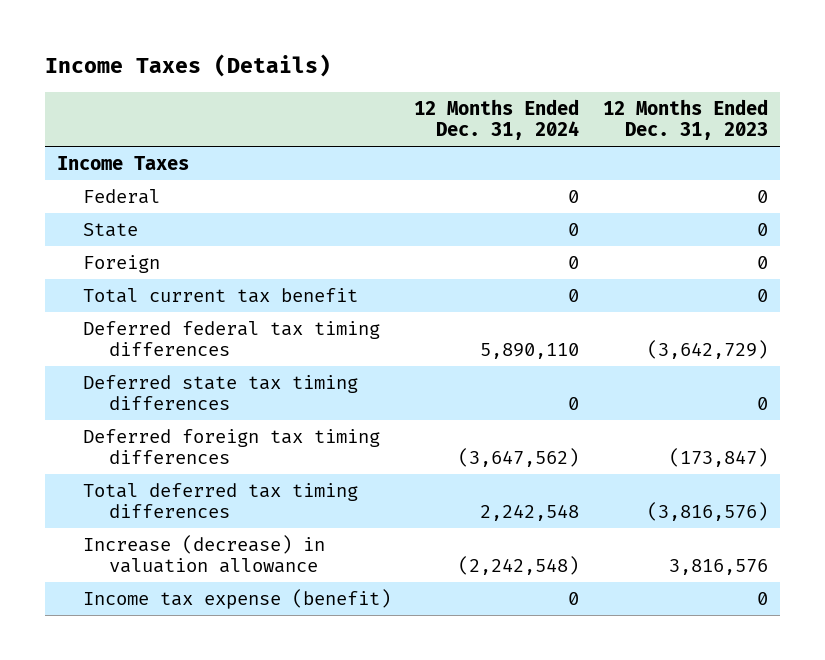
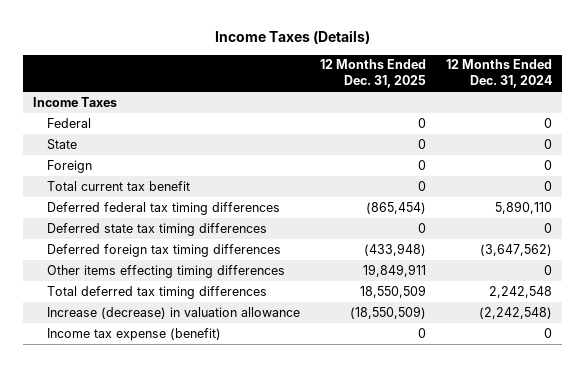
[603,98,769,141] 12 Months Ended Dec. 31, 2023 -> none
none -> [319,59,426,89] 12 Months Ended Dec. 31, 2025
none -> [46,264,285,278] Other items effecting timing differences

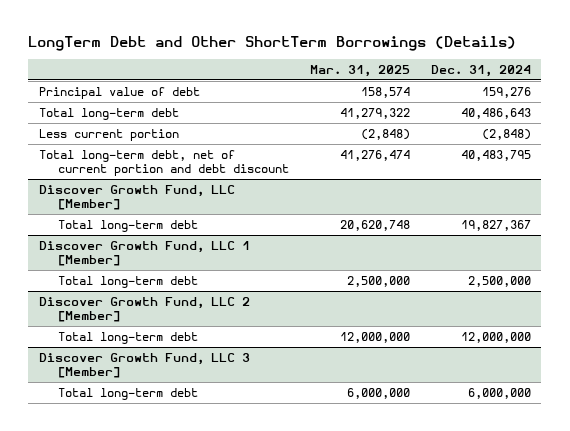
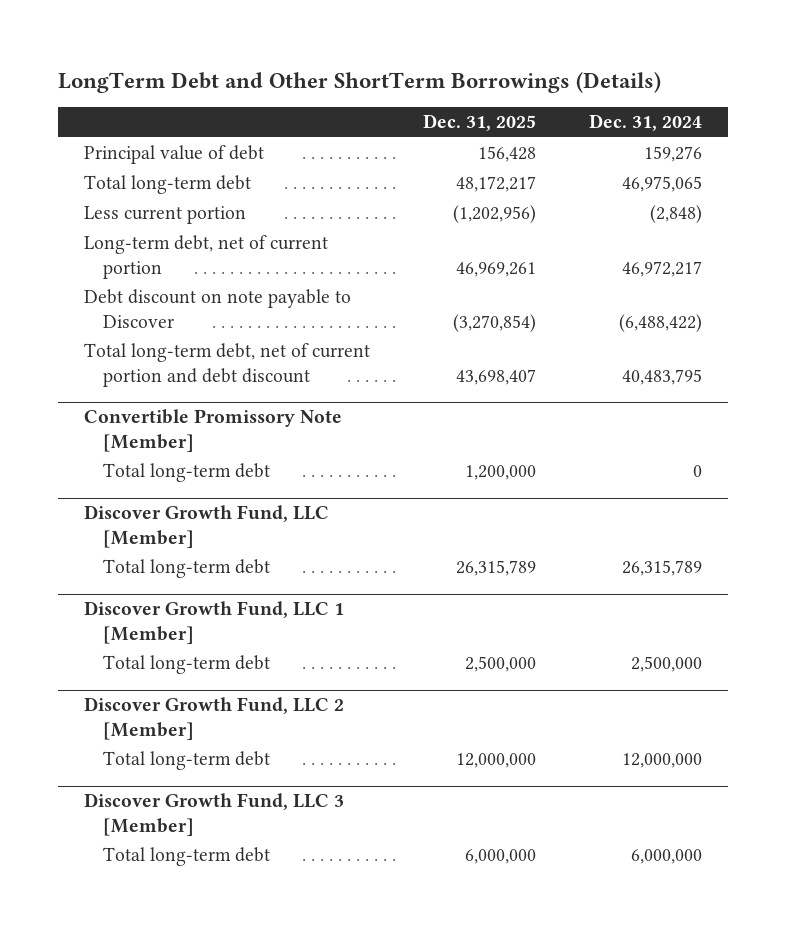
[309,65,410,78] Mar. 31, 2025 -> none
none -> [422,114,536,132] Dec. 31, 2025
[460,108,531,120] 40,486,643 -> [621,176,702,193] 46,975,065
none -> [84,235,329,279] Long-term debt, net of current portion
none -> [84,289,352,328] Debt discount on note payable to Discover
none -> [84,409,343,452] Convertible Promissory Note [Member]
none -> [103,463,271,483] Total long-term debt
[460,220,531,232] 19,827,367 -> [621,560,702,577] 26,315,789

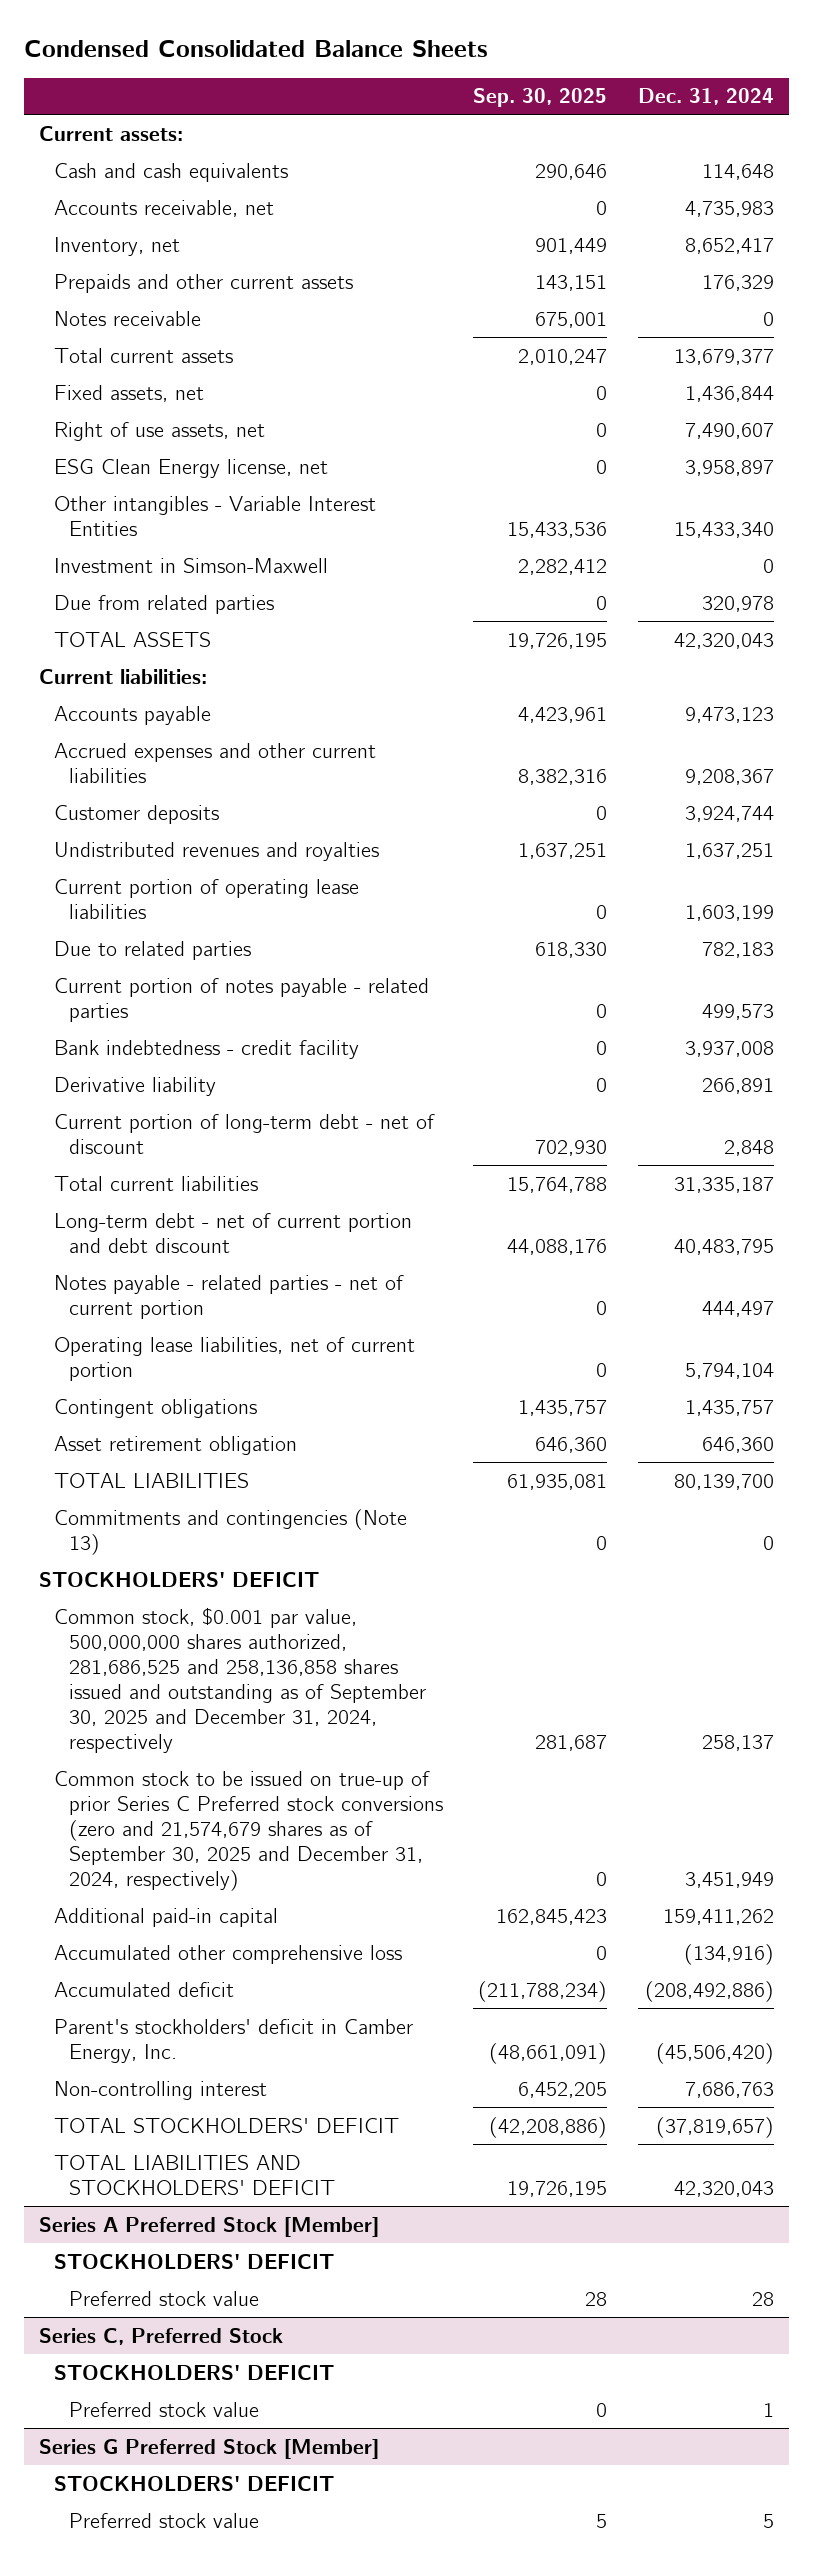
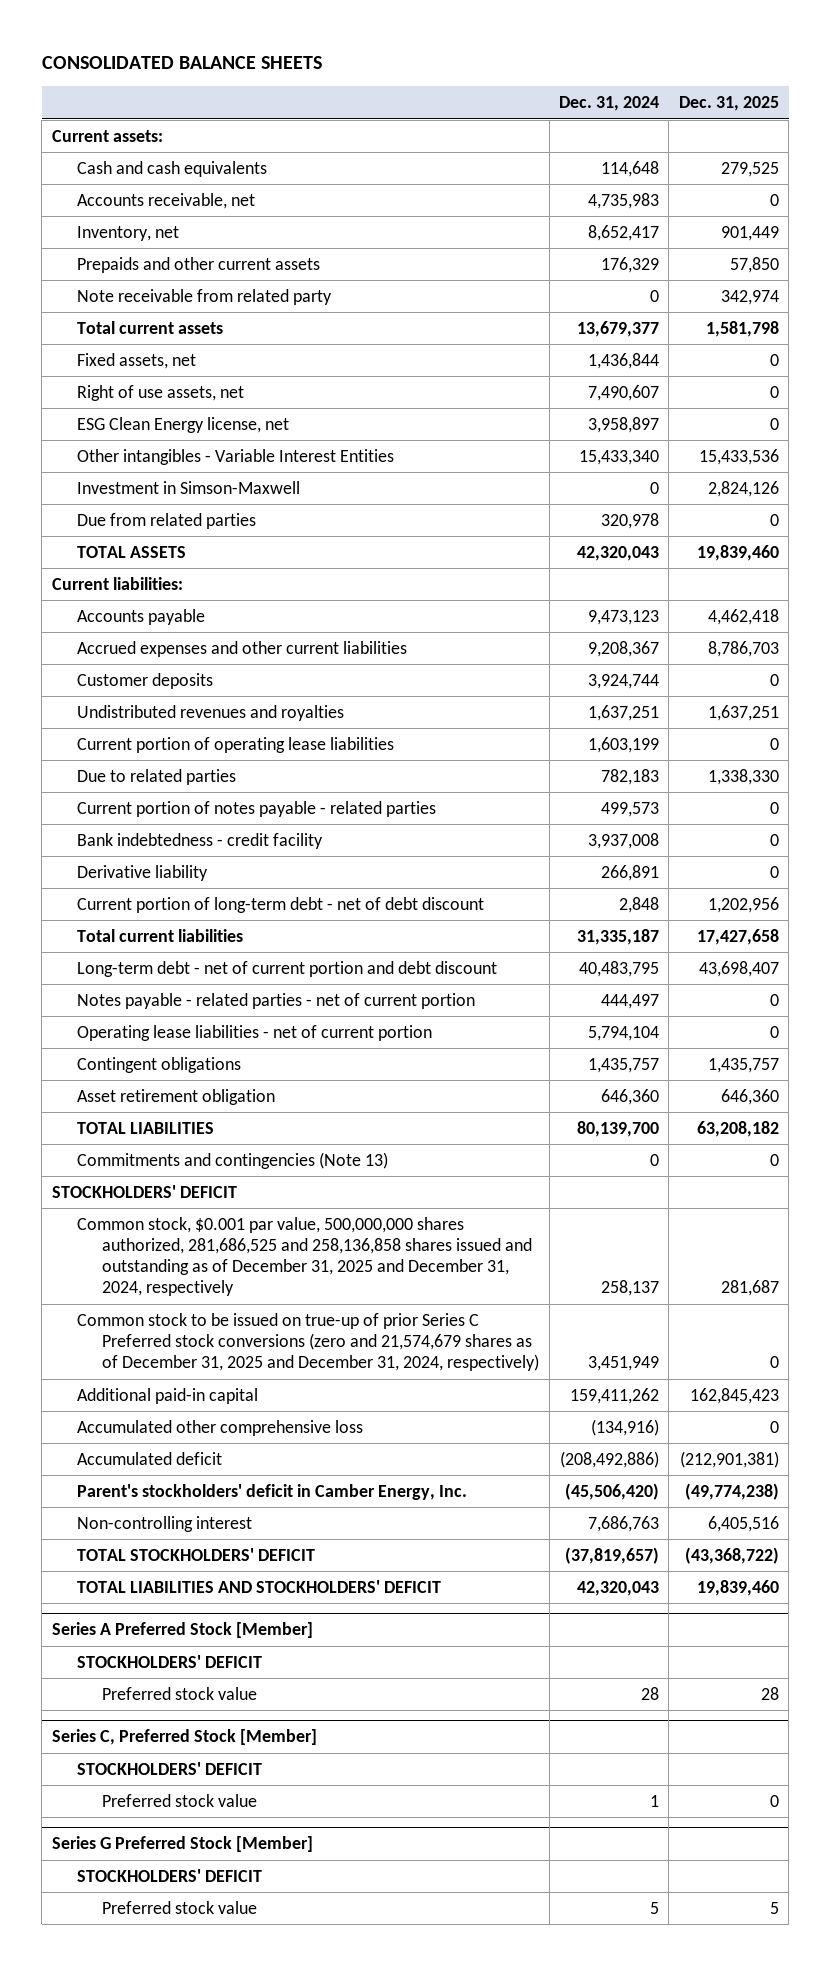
[23,39,488,57] Condensed Consolidated Balance Sheets -> [41,55,322,69] CONSOLIDATED BALANCE SHEETS
[473,88,608,108] Sep. 30, 2025 -> none
none -> [678,95,779,111] Dec. 31, 2025
[54,310,202,326] Notes receivable -> none
none -> [76,288,332,305] Note receivable from related party
[54,1113,436,1154] Current portion of long-term debt - net of discount -> [76,896,484,913] Current portion of long-term debt - net of debt discount
[54,1336,416,1381] Operating lease liabilities, net of current portion -> [76,1024,432,1041] Operating lease liabilities - net of current portion
[54,1606,427,1753] Common stock, $0.001 par value, 500,000,000 shares authorized, 281,686,525 and 258,136,858 shares issued and outstanding as of September 30, 2025 and December 31, 2024, respectively -> [76,1216,533,1297] Common stock, $0.001 par value, 500,000,000 shares authorized, 281,686,525 and 258,136,858 shares issued and outstanding as of December 31, 2025 and December 31, 2024, respectively
[54,1770,444,1891] Common stock to be issued on true-up of prior Series C Preferred stock conversions (zero and 21,574,679 shares as of September 30, 2025 and December 31, 2024, respectively) -> [76,1312,540,1372] Common stock to be issued on true-up of prior Series C Preferred stock conversions (zero and 21,574,679 shares as of December 31, 2025 and December 31, 2024, respectively)
[38,2327,283,2345] Series C, Preferred Stock -> [51,1729,317,1746] Series C, Preferred Stock [Member]

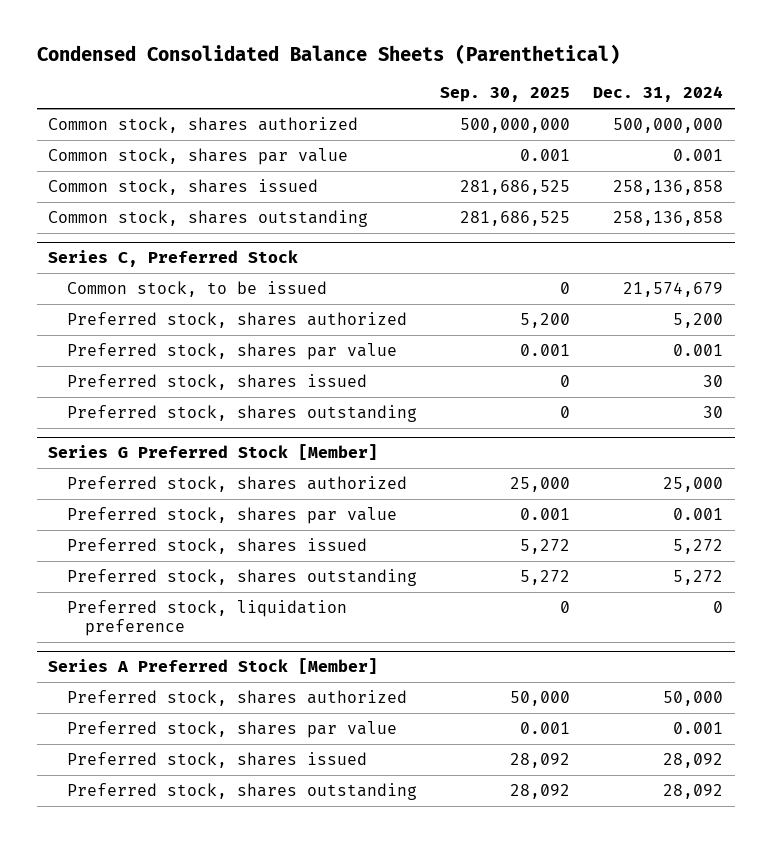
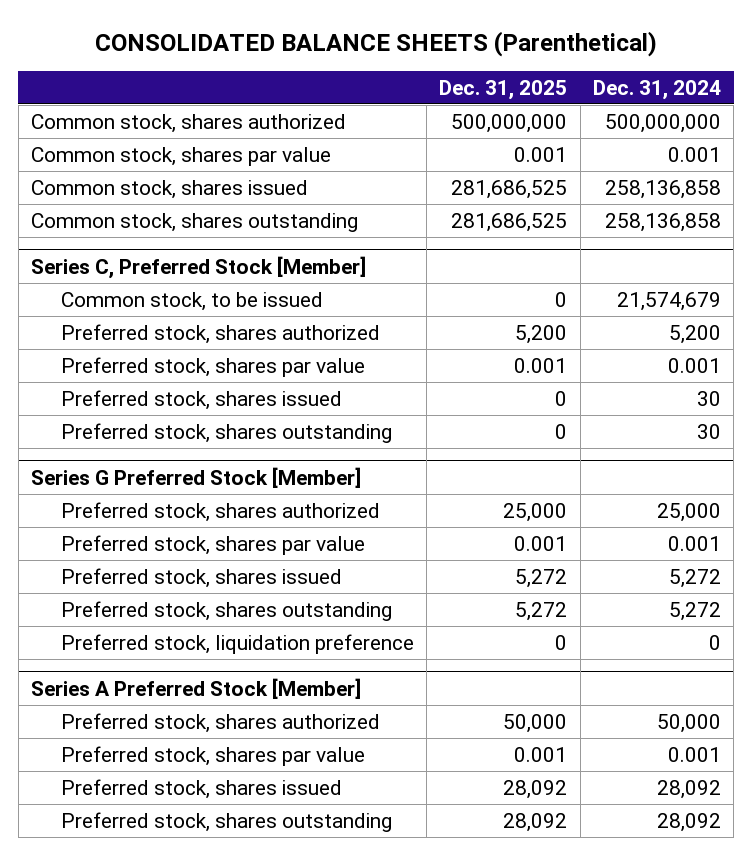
[36,44,620,65] Condensed Consolidated Balance Sheets (Parenthetical) -> [95,30,658,57] CONSOLIDATED BALANCE SHEETS (Parenthetical)
[439,87,570,103] Sep. 30, 2025 -> none
none -> [439,79,568,100] Dec. 31, 2025
[48,250,299,268] Series C, Preferred Stock -> [31,255,367,279] Series C, Preferred Stock [Member]

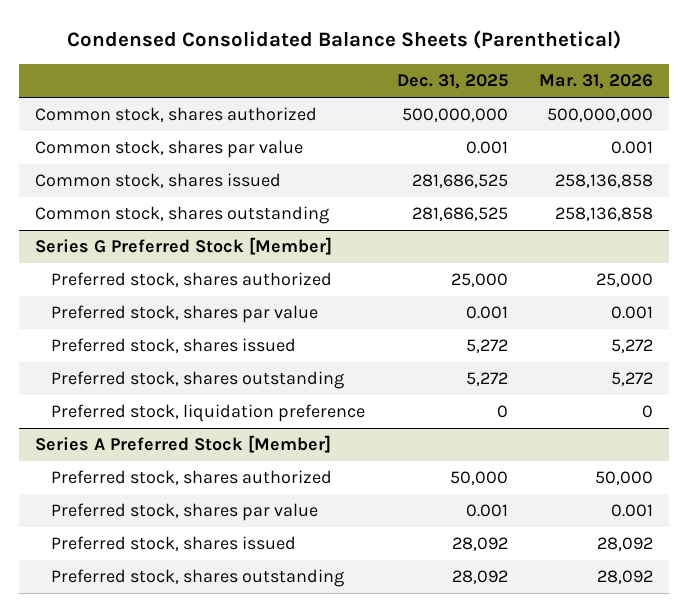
[95,30,658,57] CONSOLIDATED BALANCE SHEETS (Parenthetical) -> [66,30,621,50] Condensed Consolidated Balance Sheets (Parenthetical)
[593,79,722,100] Dec. 31, 2024 -> none
none -> [539,74,654,90] Mar. 31, 2026
[31,255,367,279] Series C, Preferred Stock [Member] -> none
[60,291,323,311] Common stock, to be issued -> none
[60,323,380,344] Preferred stock, shares authorized -> none
[60,356,365,377] Preferred stock, shares par value -> none
[60,389,342,410] Preferred stock, shares issued -> none
[60,422,392,443] Preferred stock, shares outstanding -> none

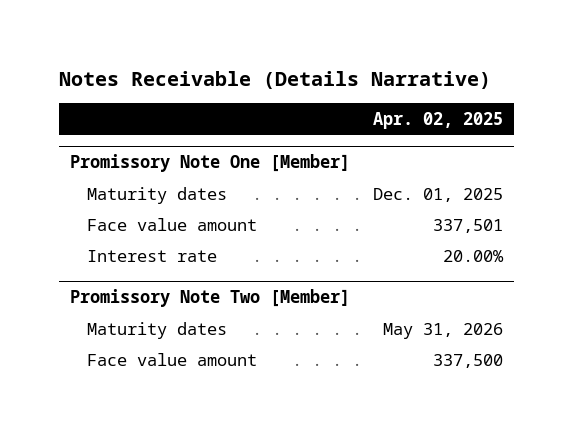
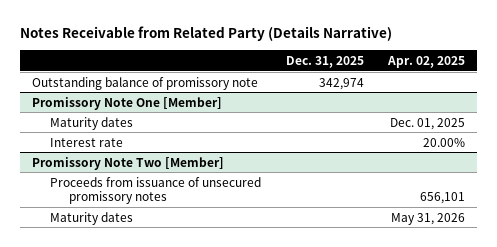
[59,70,492,89] Notes Receivable (Details Narrative) -> [20,26,393,42] Notes Receivable from Related Party (Details Narrative)
none -> [285,55,364,68] Dec. 31, 2025
none -> [32,76,259,90] Outstanding balance of promissory note
[87,217,258,231] Face value amount -> none
none -> [50,176,262,205] Proceeds from issuance of unsecured promissory notes
[87,352,258,366] Face value amount -> none

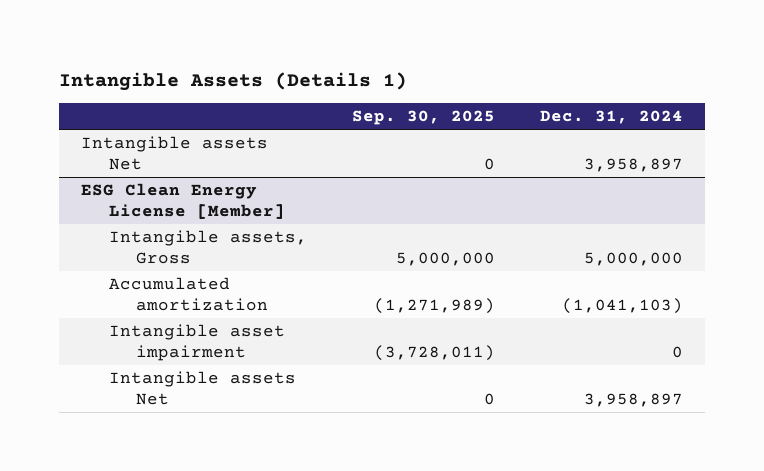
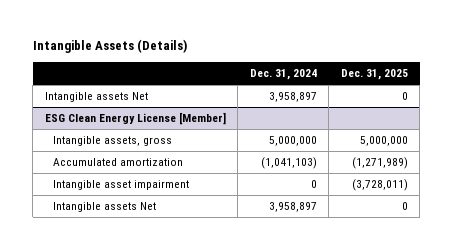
[58,71,407,91] Intangible Assets (Details 1) -> [32,39,187,54] Intangible Assets (Details)
[351,110,495,126] Sep. 30, 2025 -> none
none -> [340,68,408,80] Dec. 31, 2025
[108,230,307,265] Intangible assets, Gross -> [53,136,173,147] Intangible assets, gross

